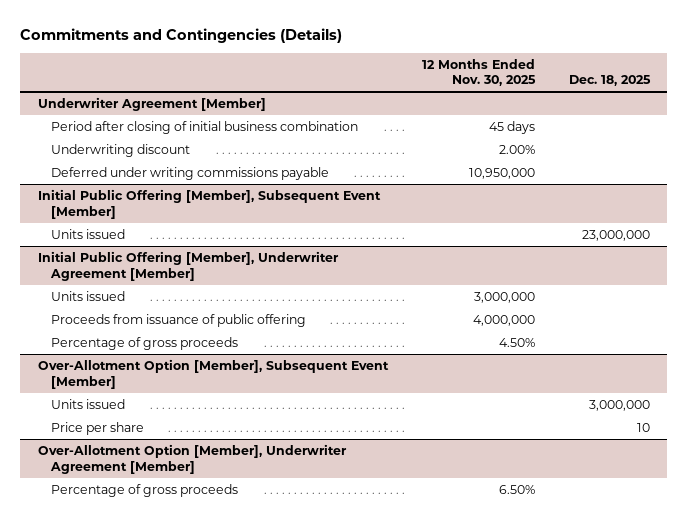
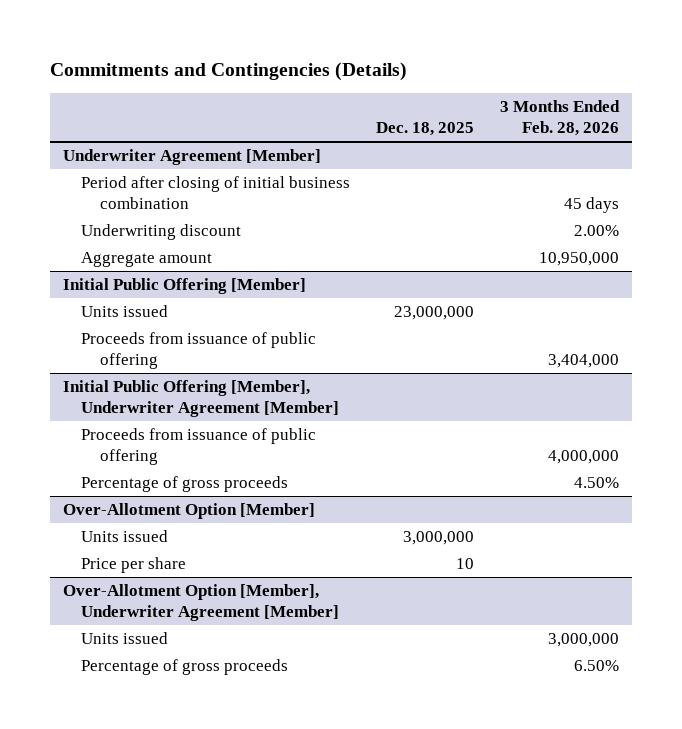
[421,58,536,87] 12 Months Ended Nov. 30, 2025 -> none
none -> [500,100,621,137] 3 Months Ended Feb. 28, 2026
[51,166,330,180] Deferred under writing commissions payable -> [81,251,213,267] Aggregate amount
[37,188,381,219] Initial Public Offering [Member], Subsequent Event [Member] -> [62,277,306,294] Initial Public Offering [Member]
none -> [81,331,317,370] Proceeds from issuance of public offering
[51,290,126,301] Units issued -> none
[37,358,389,389] Over-Allotment Option [Member], Subsequent Event [Member] -> [62,502,315,519] Over-Allotment Option [Member]
none -> [81,631,169,644] Units issued

